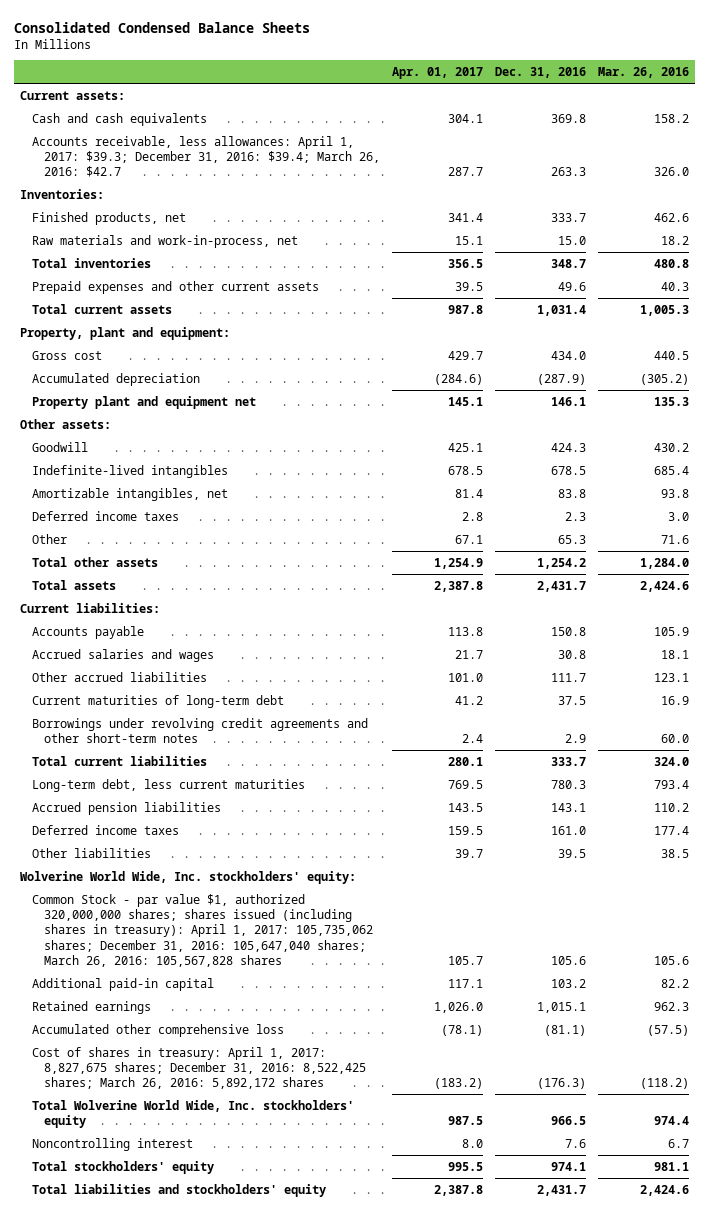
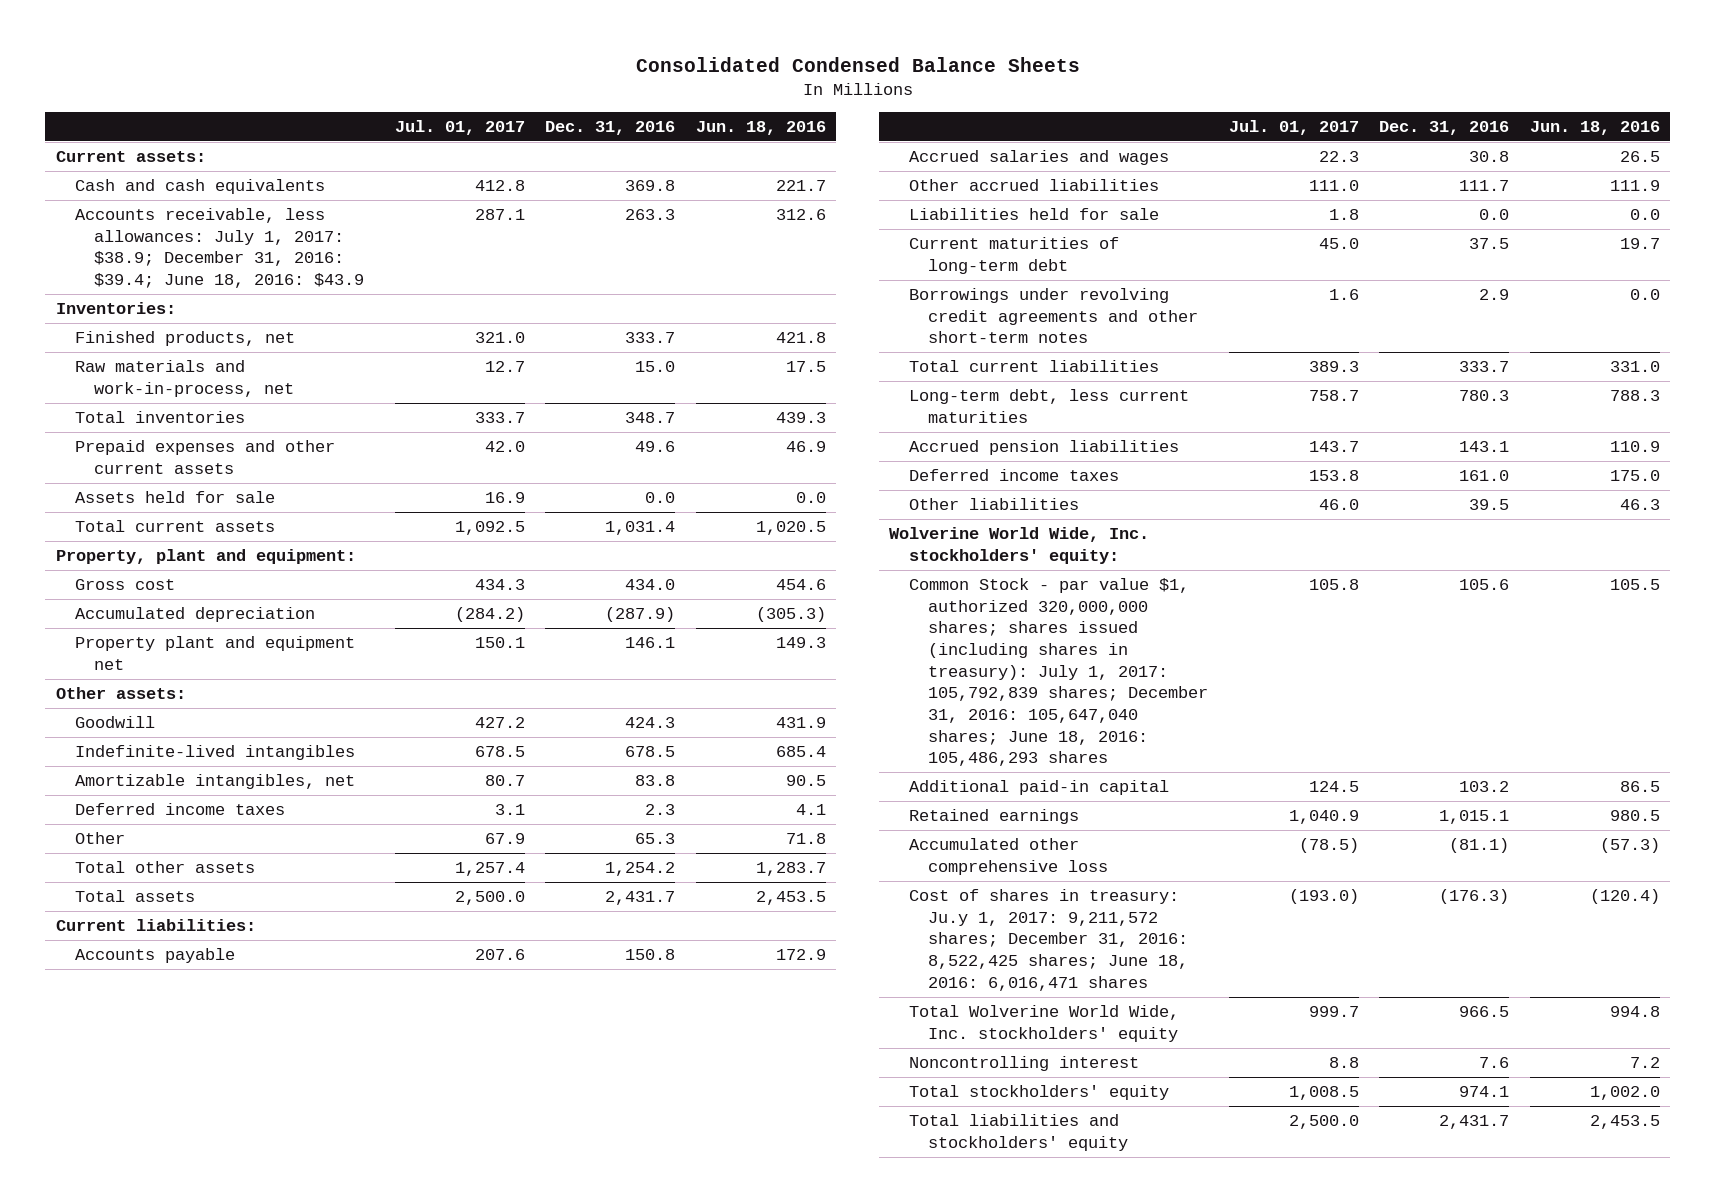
[392,67,484,80] Apr. 01, 2017 -> none
[598,67,690,79] Mar. 26, 2016 -> none
none -> [394,120,525,136] Jul. 01, 2017
none -> [696,121,827,136] Jun. 18, 2016
[32,135,381,178] Accounts receivable, less allowances: April 1, 2017: $39.3; December 31, 2016: $39.4; March 26, 2016: $42.7 -> [74,208,365,289] Accounts receivable, less allowances: July 1, 2017: $38.9; December 31, 2016: $39.4; June 18, 2016: $43.9
none -> [74,491,275,504] Assets held for sale
none -> [908,208,1159,221] Liabilities held for sale
[32,893,374,967] Common Stock - par value $1, authorized 320,000,000 shares; shares issued (including shares in treasury): April 1, 2017: 105,735,062 shares; December 31, 2016: 105,647,040 shares; March 26, 2016: 105,567,828 shares -> [908,578,1208,767] Common Stock - par value $1, authorized 320,000,000 shares; shares issued (including shares in treasury): July 1, 2017: 105,792,839 shares; December 31, 2016: 105,647,040 shares; June 18, 2016: 105,486,293 shares
[32,1046,367,1090] Cost of shares in treasury: April 1, 2017: 8,827,675 shares; December 31, 2016: 8,522,425 shares; March 26, 2016: 5,892,172 shares -> [908,889,1188,991] Cost of shares in treasury: Ju.y 1, 2017: 9,211,572 shares; December 31, 2016: 8,522,425 shares; June 18, 2016: 6,016,471 shares

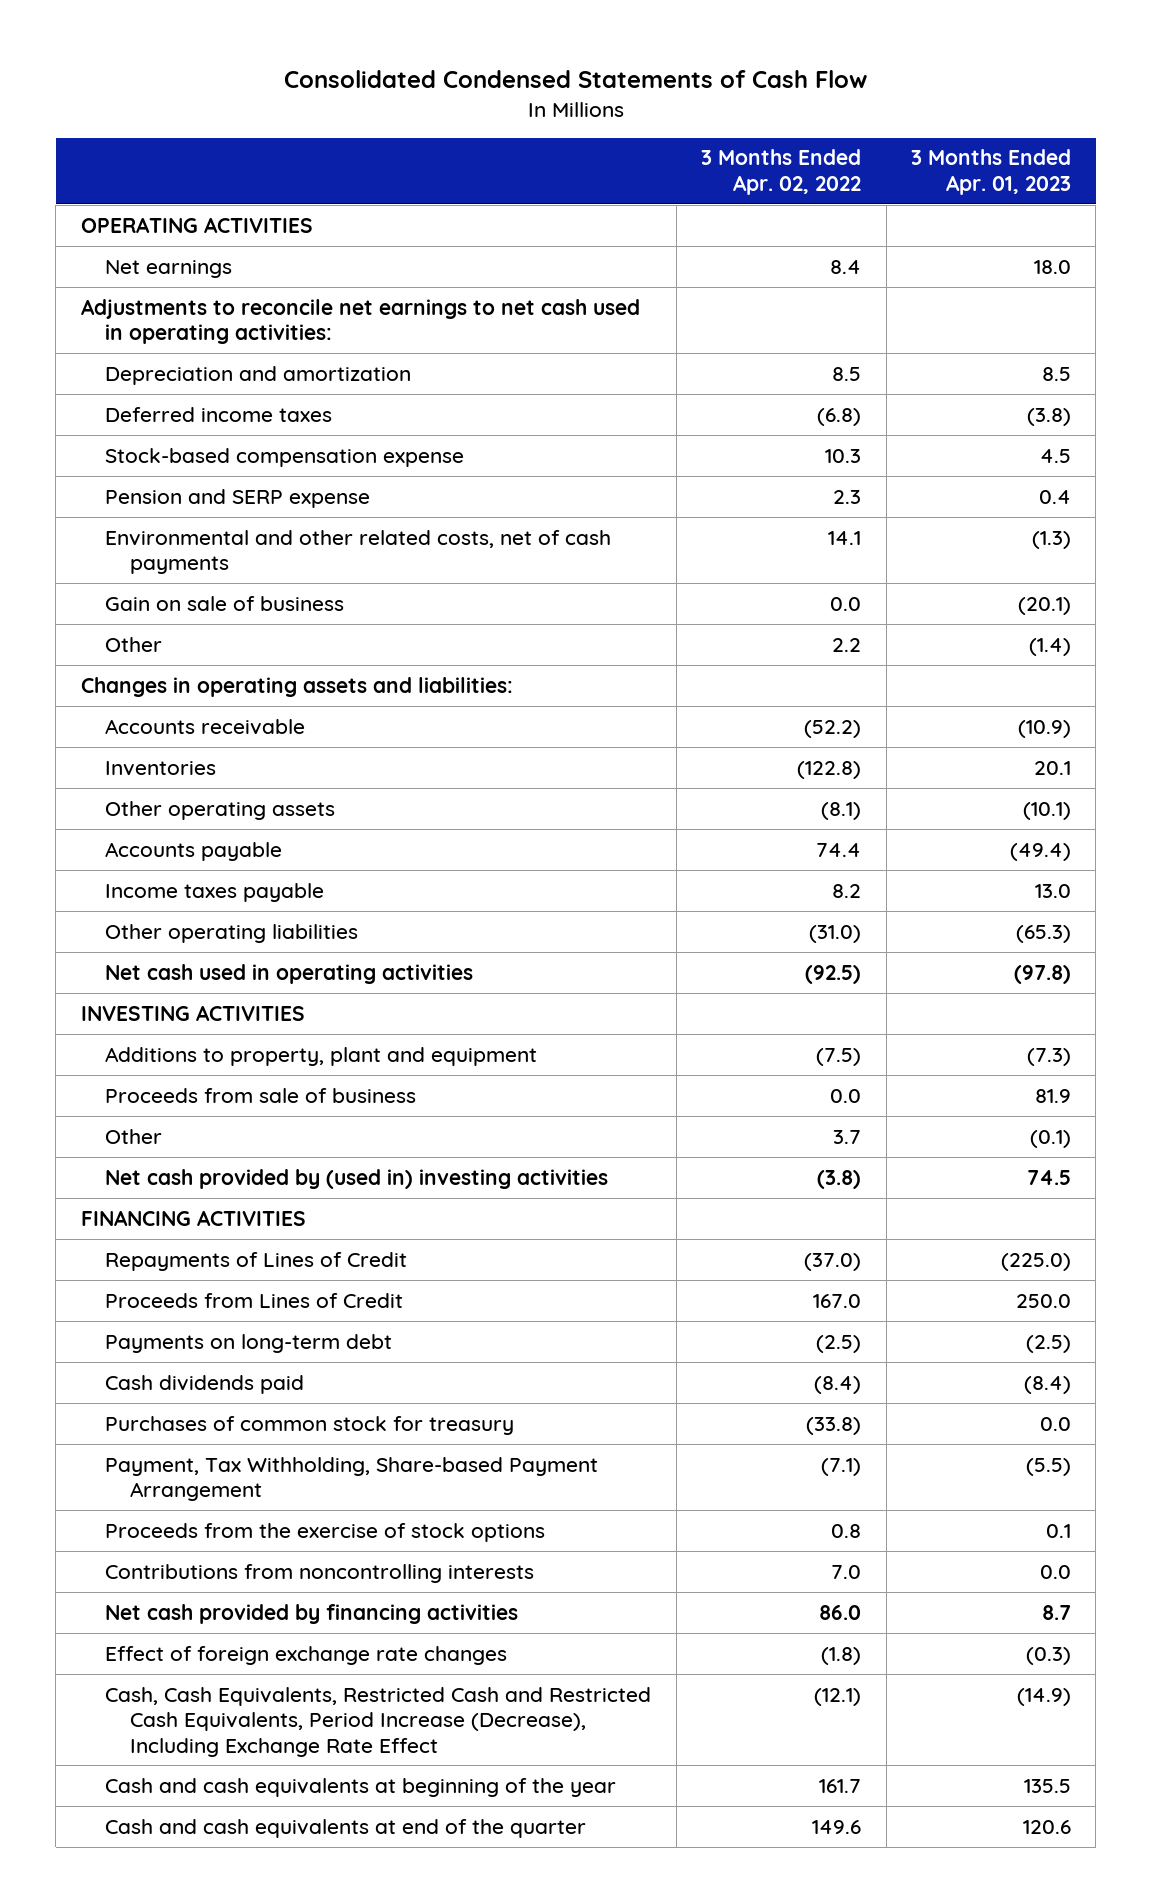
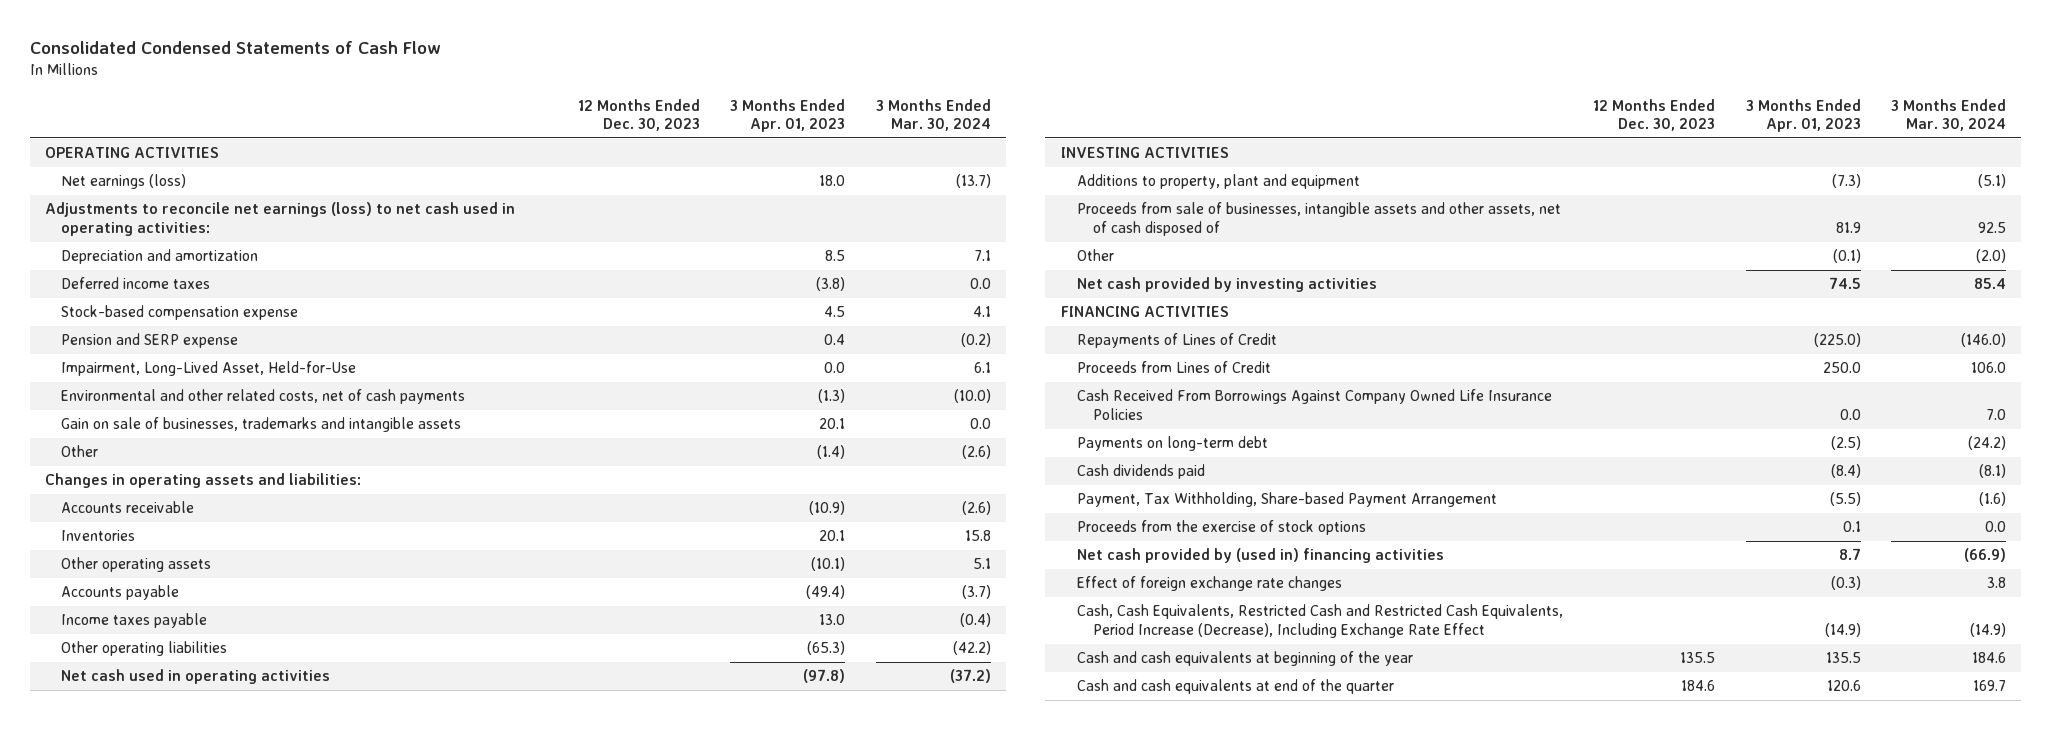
[701,149,862,195] 3 Months Ended Apr. 02, 2022 -> none
none -> [577,98,700,132] 12 Months Ended Dec. 30, 2023
none -> [876,98,992,132] 3 Months Ended Mar. 30, 2024
[105,259,233,278] Net earnings -> [61,174,187,190] Net earnings (loss)
[80,298,640,345] Adjustments to reconcile net earnings to net cash used in operating activities: -> [45,202,516,237] Adjustments to reconcile net earnings (loss) to net cash used in operating activities:
none -> [61,361,357,377] Impairment, Long-Lived Asset, Held-for-Use
[105,595,345,611] Gain on sale of business -> [61,417,462,433] Gain on sale of businesses, trademarks and intangible assets
[1017,596,1071,615] (20.1) -> [819,418,846,430] 20.1
[105,1087,417,1103] Proceeds from sale of business -> [1076,202,1561,237] Proceeds from sale of businesses, intangible assets and other assets, net of cash disposed of
[105,1168,609,1189] Net cash provided by (used in) investing activities -> [1076,277,1377,293] Net cash provided by investing activities
none -> [1076,389,1552,421] Cash Received From Borrowings Against Company Owned Life Insurance Policies
[105,1415,515,1435] Purchases of common stock for treasury -> none
[105,1563,535,1583] Contributions from noncontrolling interests -> none
[105,1603,519,1624] Net cash provided by financing activities -> [1076,548,1444,564] Net cash provided by (used in) financing activities

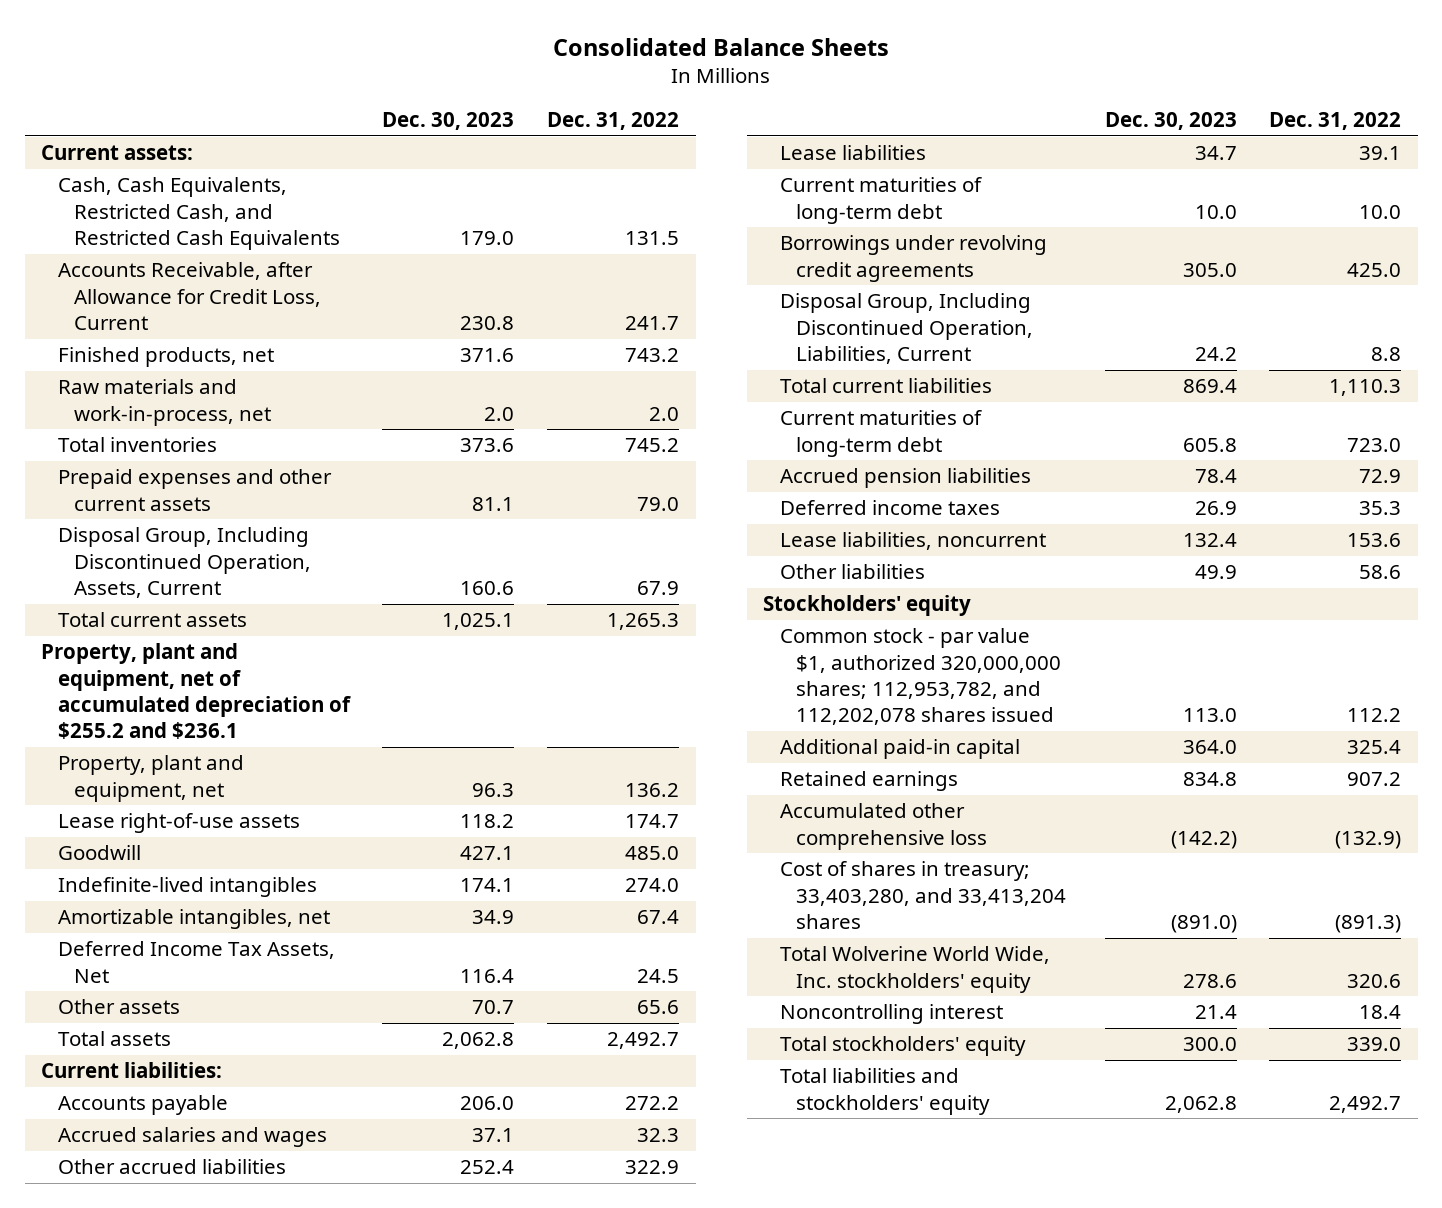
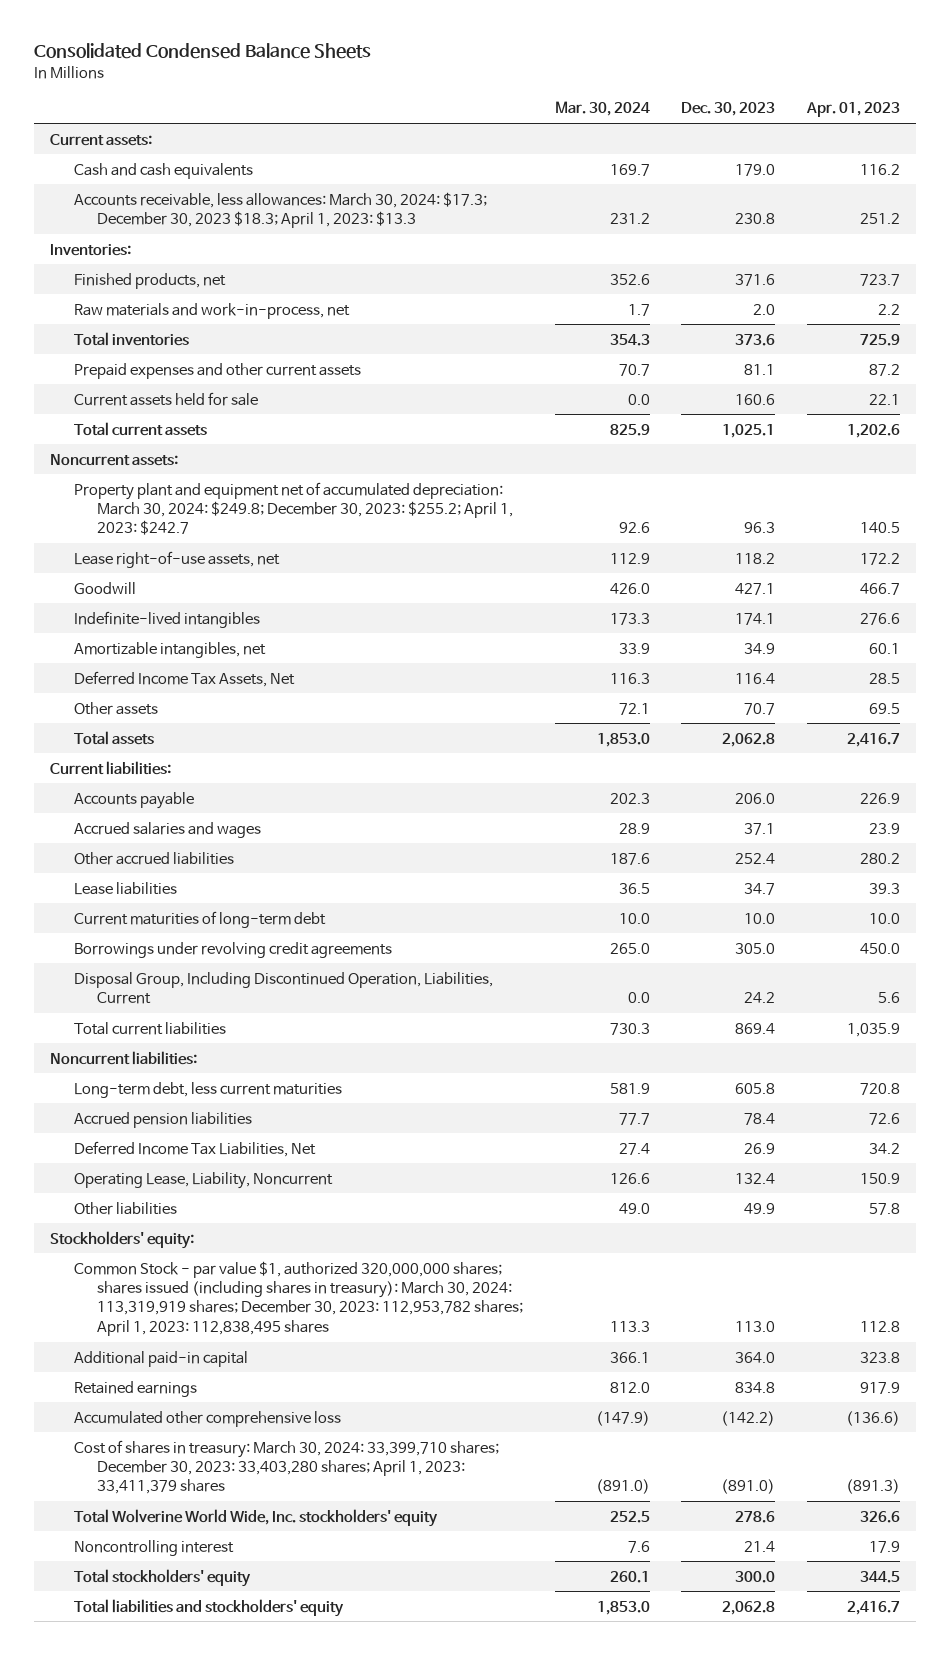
[553,37,890,56] Consolidated Balance Sheets -> [34,43,372,60] Consolidated Condensed Balance Sheets
[547,111,680,130] Dec. 31, 2022 -> none
none -> [554,101,650,117] Mar. 30, 2024
none -> [805,102,900,118] Apr. 01, 2023
[57,177,341,250] Cash, Cash Equivalents, Restricted Cash, and Restricted Cash Equivalents -> [73,162,253,179] Cash and cash equivalents
[57,262,322,330] Accounts Receivable, after Allowance for Credit Loss, Current -> [73,191,487,229] Accounts receivable, less allowances: March 30, 2024: $17.3; December 30, 2023 $18.3; April 1, 2023: $13.3
none -> [49,243,131,256] Inventories:
[57,527,312,598] Disposal Group, Including Discontinued Operation, Assets, Current -> [73,391,258,406] Current assets held for sale
[40,643,351,740] Property, plant and equipment, net of accumulated depreciation of $255.2 and $236.1 -> none
none -> [49,453,178,466] Noncurrent assets:
[57,755,244,802] Property, plant and equipment, net -> [73,481,514,536] Property plant and equipment net of accumulated depreciation: March 30, 2024: $249.8; December 30, 2023: $255.2; April 1, 2023: $242.7
[57,813,300,834] Lease right-of-use assets -> [73,550,280,568] Lease right-of-use assets, net
none -> [49,1050,197,1065] Noncurrent liabilities:
[779,410,982,457] Current maturities of long-term debt -> [73,1081,342,1098] Long-term debt, less current maturities
[779,500,1000,516] Deferred income taxes -> [73,1140,316,1157] Deferred Income Tax Liabilities, Net
[779,532,1046,551] Lease liabilities, noncurrent -> [73,1171,333,1189] Operating Lease, Liability, Noncurrent
[763,595,972,617] Stockholders' equity -> [49,1230,194,1249] Stockholders' equity:
[779,628,1062,726] Common stock - par value $1, authorized 320,000,000 shares; 112,953,782, and 112,202,078 shares issued -> [73,1260,524,1336] Common Stock - par value $1, authorized 320,000,000 shares; shares issued (including shares in treasury): March 30, 2024: 113,319,919 shares; December 30, 2023: 112,953,782 shares; April 1, 2023: 112,838,495 shares
[779,861,1067,929] Cost of shares in treasury; 33,403,280, and 33,413,204 shares -> [73,1439,499,1495] Cost of shares in treasury: March 30, 2024: 33,399,710 shares; December 30, 2023: 33,403,280 shares; April 1, 2023: 33,411,379 shares

